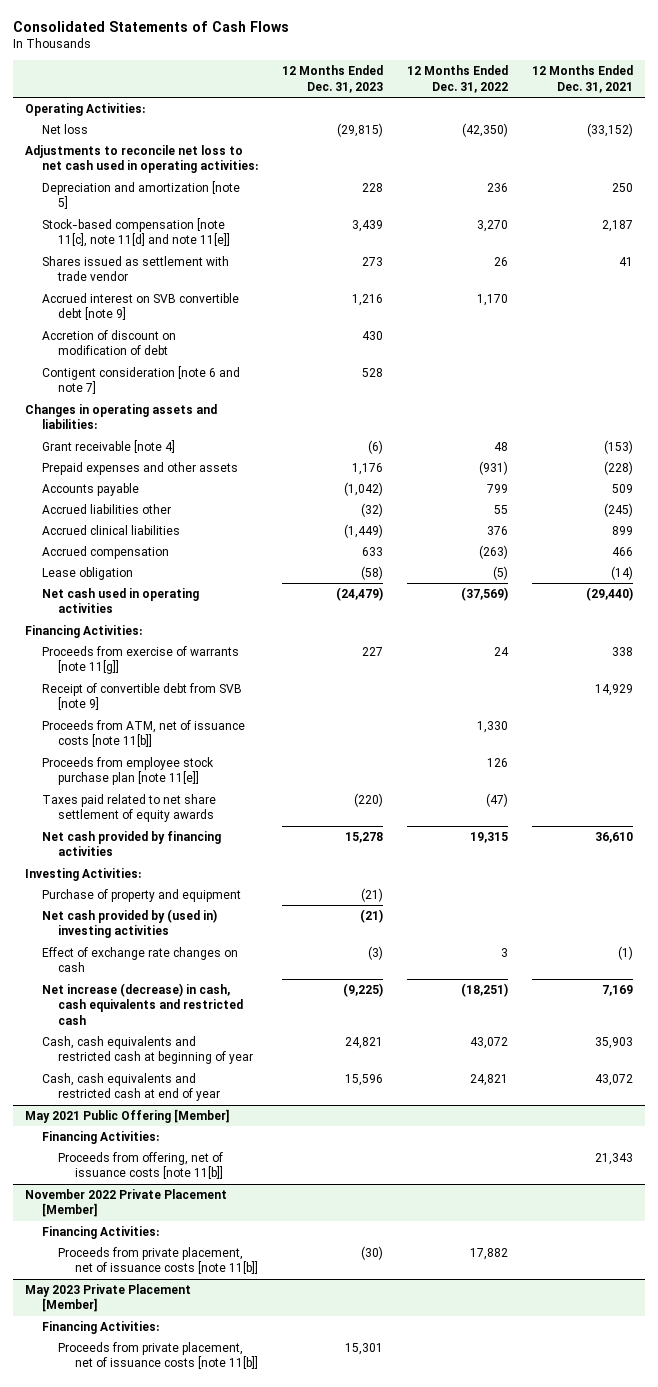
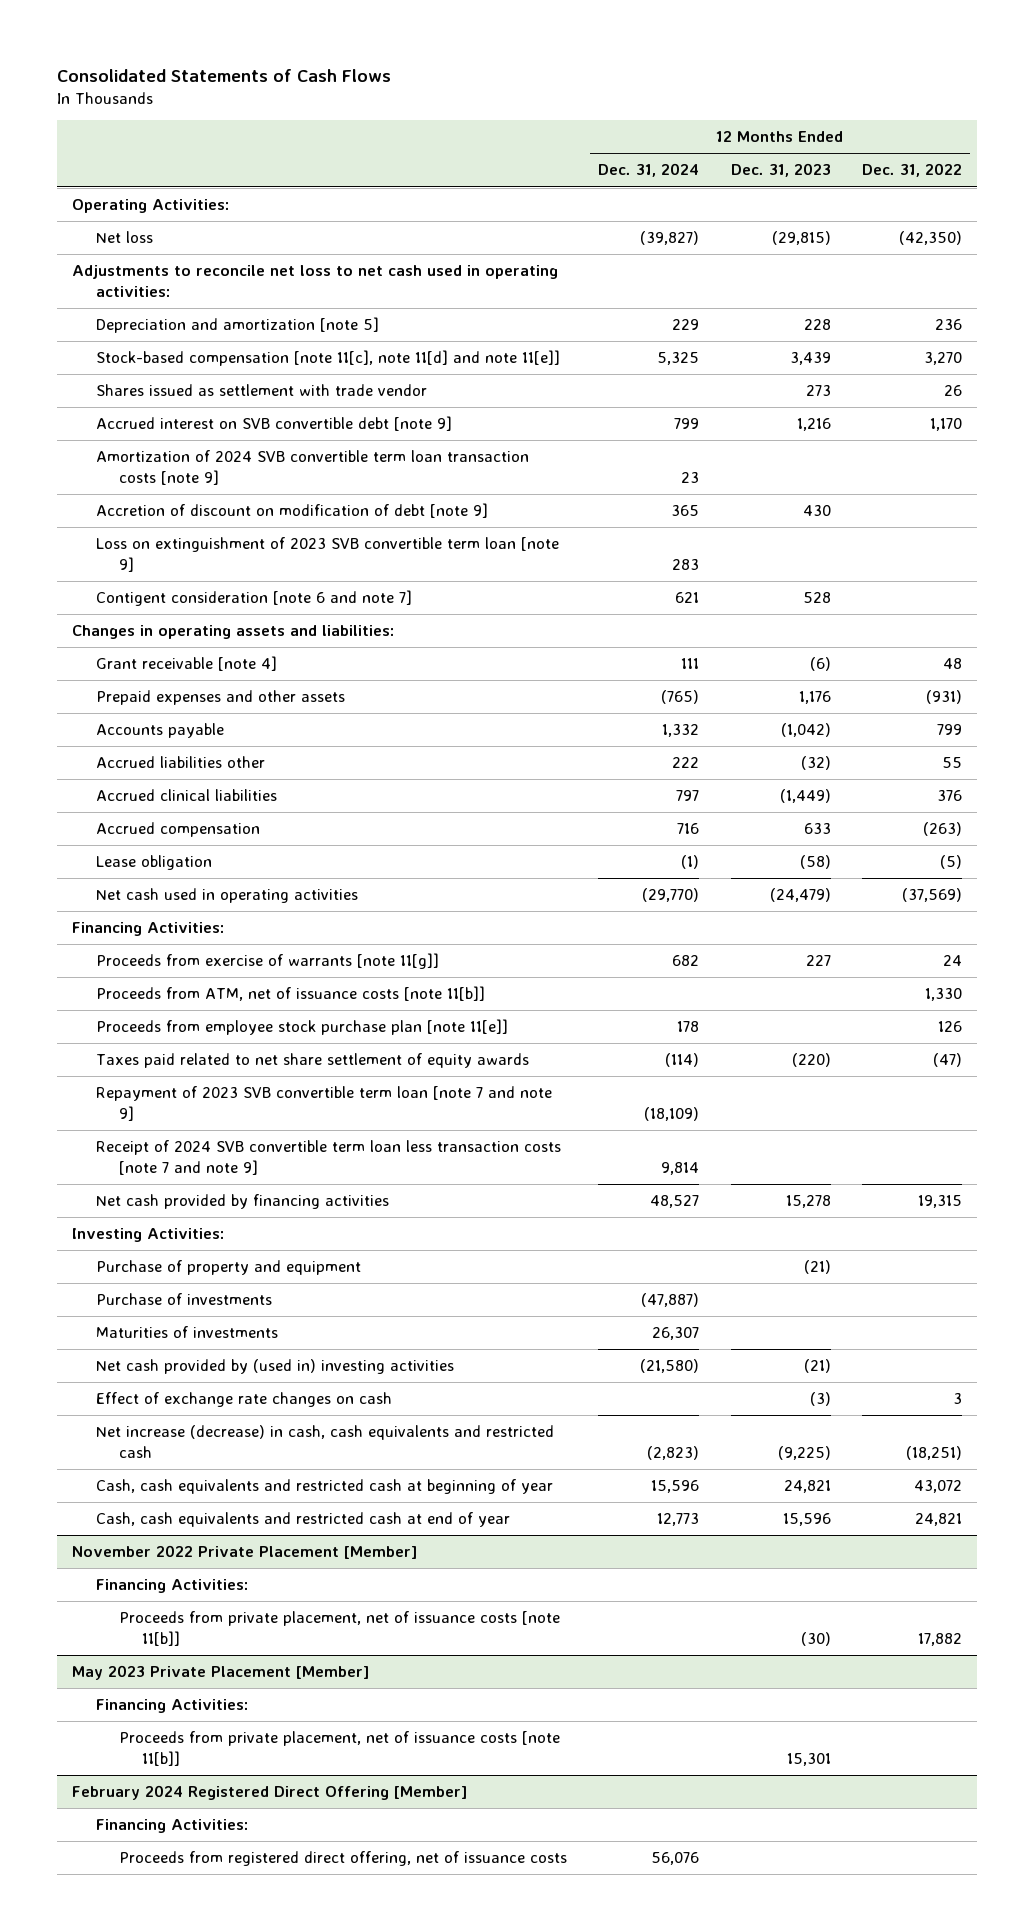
[532,65,634,93] 12 Months Ended Dec. 31, 2021 -> none
none -> [598,163,700,178] Dec. 31, 2024
none -> [95,450,529,485] Amortization of 2024 SVB convertible term loan transaction costs [note 9]
[41,329,176,356] Accretion of discount on modification of debt -> [95,503,488,519] Accretion of discount on modification of debt [note 9]
none -> [95,537,559,572] Loss on extinguishment of 2023 SVB convertible term loan [note 9]
[41,682,242,711] Receipt of convertible debt from SVB [note 9] -> none
none -> [95,1086,552,1121] Repayment of 2023 SVB convertible term loan [note 7 and note 9]
none -> [95,1140,561,1175] Receipt of 2024 SVB convertible term loan less transaction costs [note 7 and note 9]
none -> [95,1293,272,1306] Purchase of investments
none -> [95,1326,278,1339] Maturities of investments
[24,1108,230,1123] May 2021 Public Offering [Member] -> none
[41,1130,159,1144] Financing Activities: -> none
[58,1151,224,1180] Proceeds from offering, net of issuance costs [note 11[b]] -> none
none -> [72,1785,468,1801] February 2024 Registered Direct Offering [Member]
none -> [95,1819,248,1834] Financing Activities:
none -> [119,1851,568,1867] Proceeds from registered direct offering, net of issuance costs

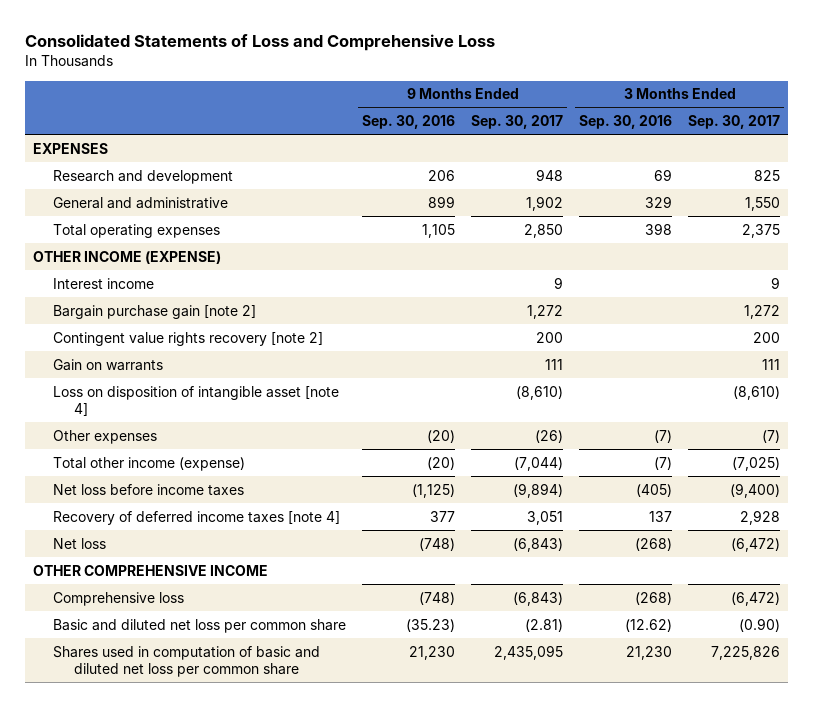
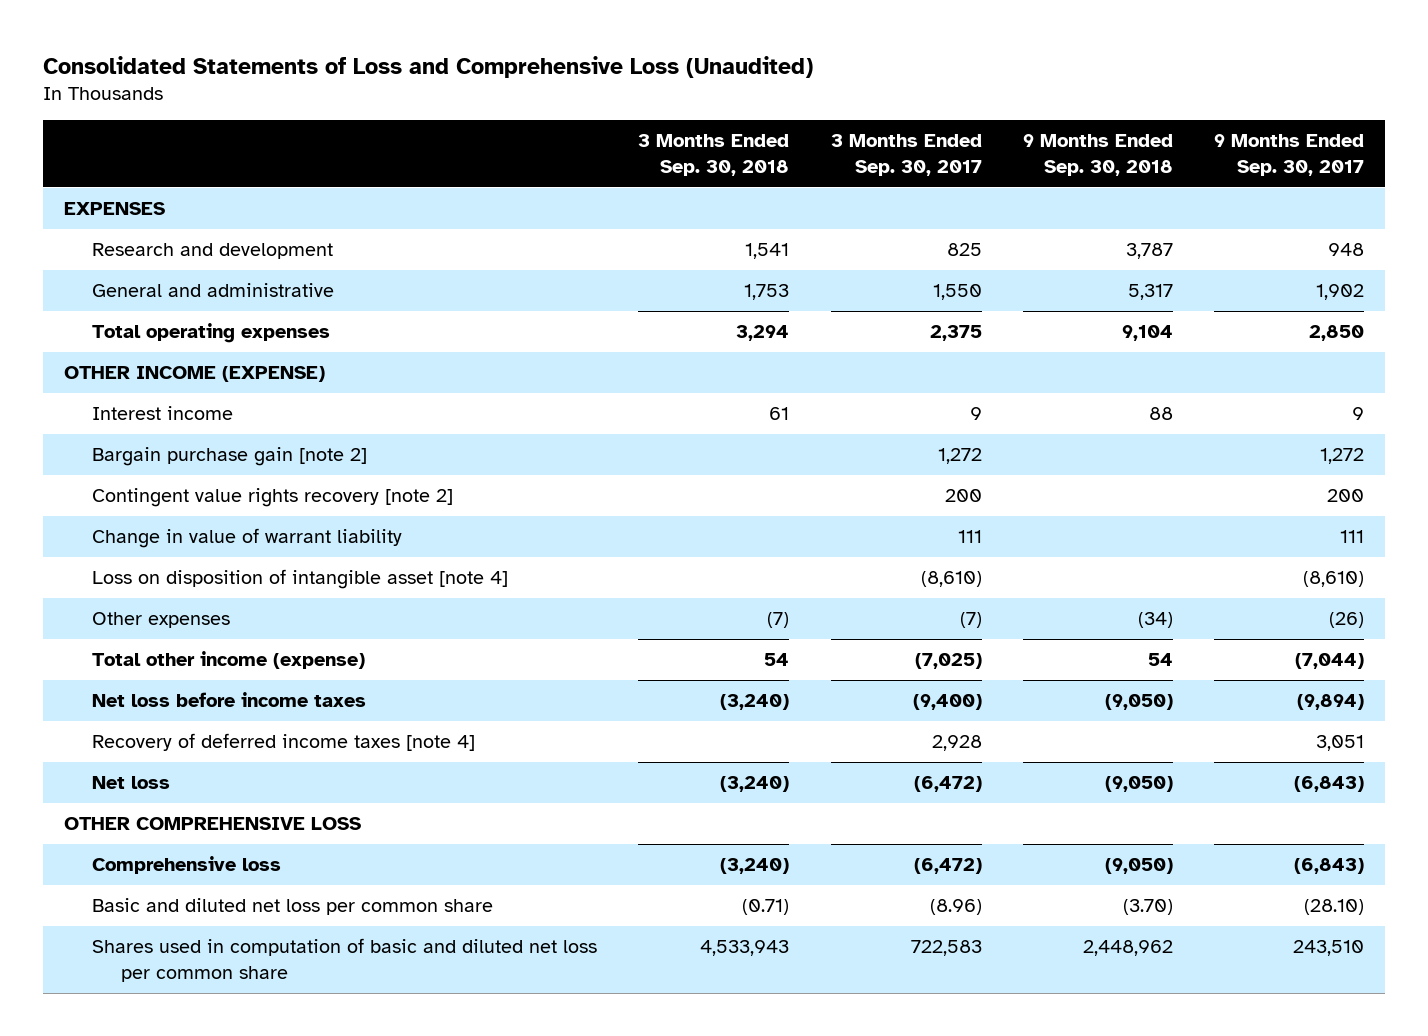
[25,34,496,52] Consolidated Statements of Loss and Comprehensive Loss -> [42,55,813,78] Consolidated Statements of Loss and Comprehensive Loss (Unaudited)
[362,115,456,130] Sep. 30, 2016 -> none
[579,115,673,130] Sep. 30, 2016 -> none
none -> [638,134,790,176] 3 Months Ended Sep. 30, 2018
none -> [1022,134,1173,176] 9 Months Ended Sep. 30, 2018
[53,358,164,371] Gain on warrants -> [92,528,403,549] Change in value of warrant liability
[32,564,268,576] OTHER COMPREHENSIVE INCOME -> [63,817,361,831] OTHER COMPREHENSIVE LOSS
[525,618,564,632] (2.81) -> [1303,899,1364,916] (28.10)
[739,617,781,632] (0.90) -> [929,899,982,916] (8.96)
[494,644,564,660] 2,435,095 -> [1292,940,1364,957] 243,510
[711,645,781,660] 7,225,826 -> [910,940,982,957] 722,583

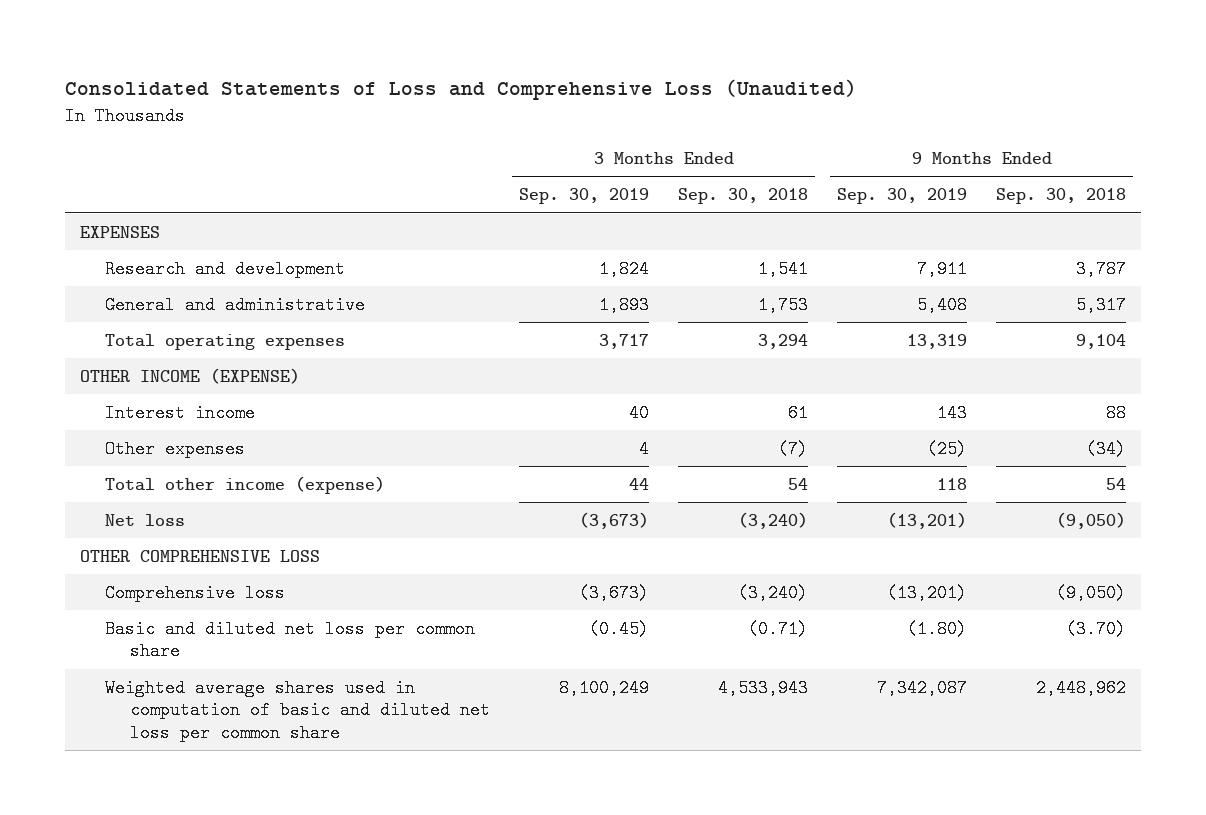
[830,134,982,176] 3 Months Ended Sep. 30, 2017 -> none
[1213,134,1364,176] 9 Months Ended Sep. 30, 2017 -> none
none -> [518,188,649,205] Sep. 30, 2019
none -> [837,188,968,205] Sep. 30, 2019
[92,447,368,467] Bargain purchase gain [note 2] -> none
[92,488,454,508] Contingent value rights recovery [note 2] -> none
[92,528,403,549] Change in value of warrant liability -> none
[92,569,509,590] Loss on disposition of intangible asset [note 4] -> none
[92,692,367,708] Net loss before income taxes -> none
[92,733,476,752] Recovery of deferred income taxes [note 4] -> none
[92,938,598,982] Shares used in computation of basic and diluted net loss per common share -> [104,678,490,742] Weighted average shares used in computation of basic and diluted net loss per common share

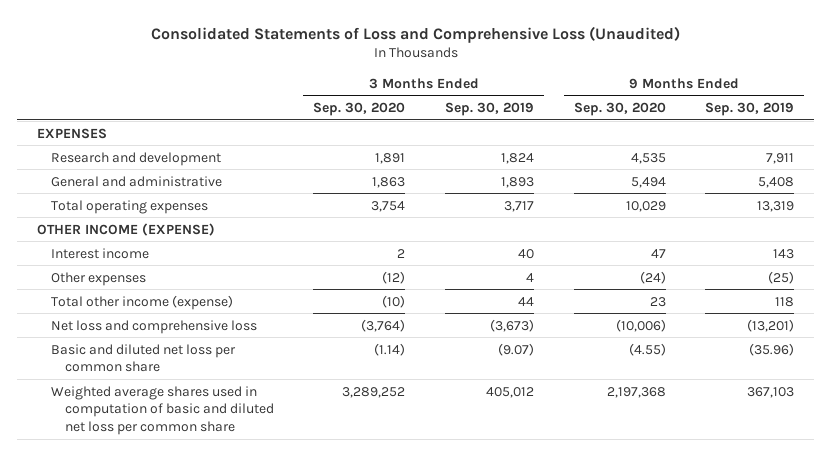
[678,188,809,205] Sep. 30, 2018 -> none
[996,188,1127,205] Sep. 30, 2018 -> none
none -> [313,102,406,117] Sep. 30, 2020
none -> [573,102,666,117] Sep. 30, 2020
[79,549,320,562] OTHER COMPREHENSIVE LOSS -> none
[104,583,285,602] Comprehensive loss -> none
[104,513,185,526] Net loss -> [50,319,257,334] Net loss and comprehensive loss
[588,619,649,638] (0.45) -> [498,342,535,356] (9.07)
[907,619,968,638] (1.80) -> [749,342,795,356] (35.96)
[558,678,649,697] 8,100,249 -> [486,386,535,398] 405,012
[877,678,968,697] 7,342,087 -> [747,386,795,398] 367,103

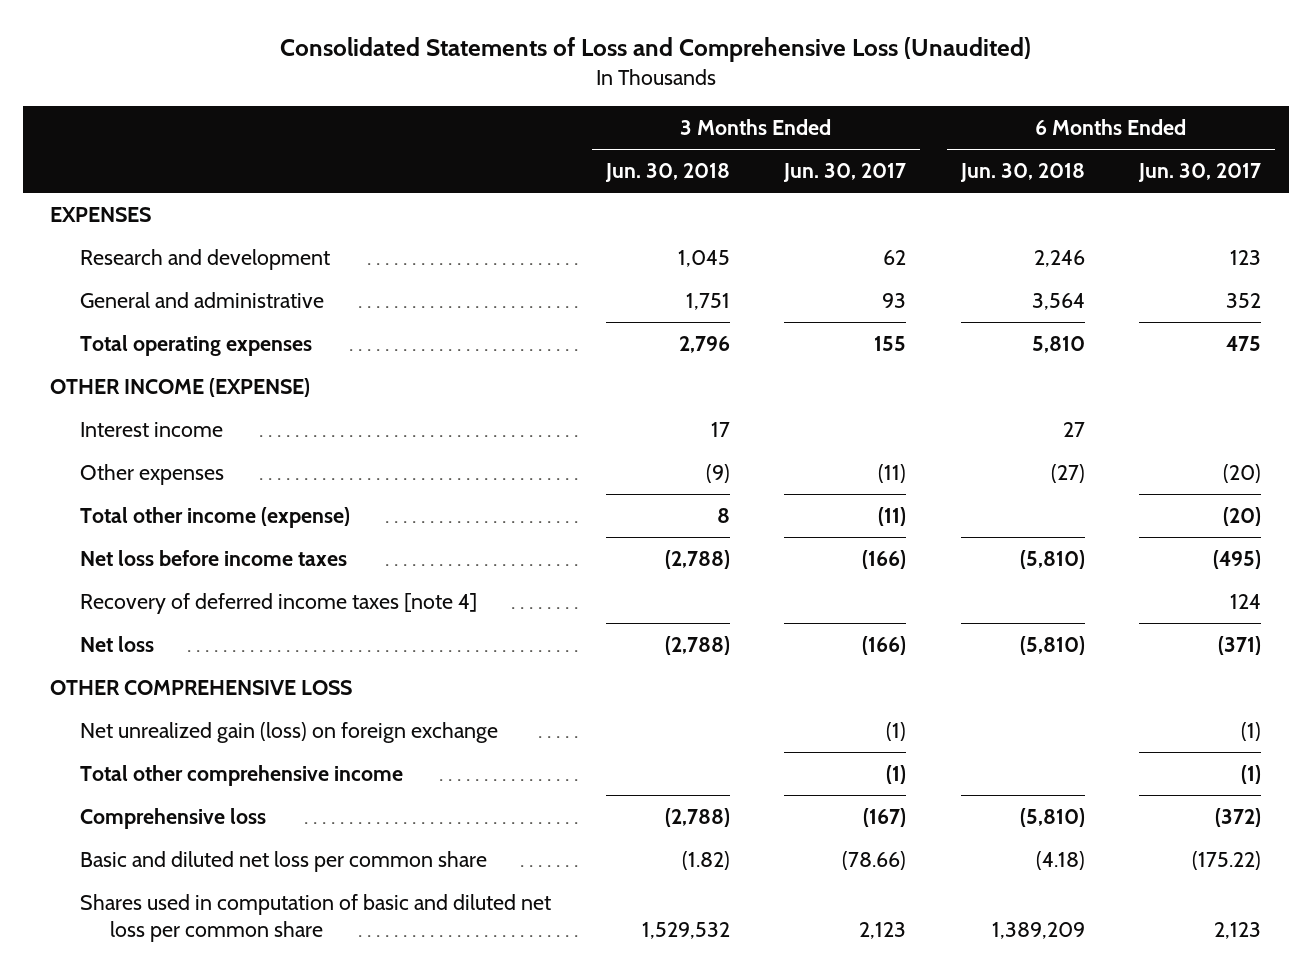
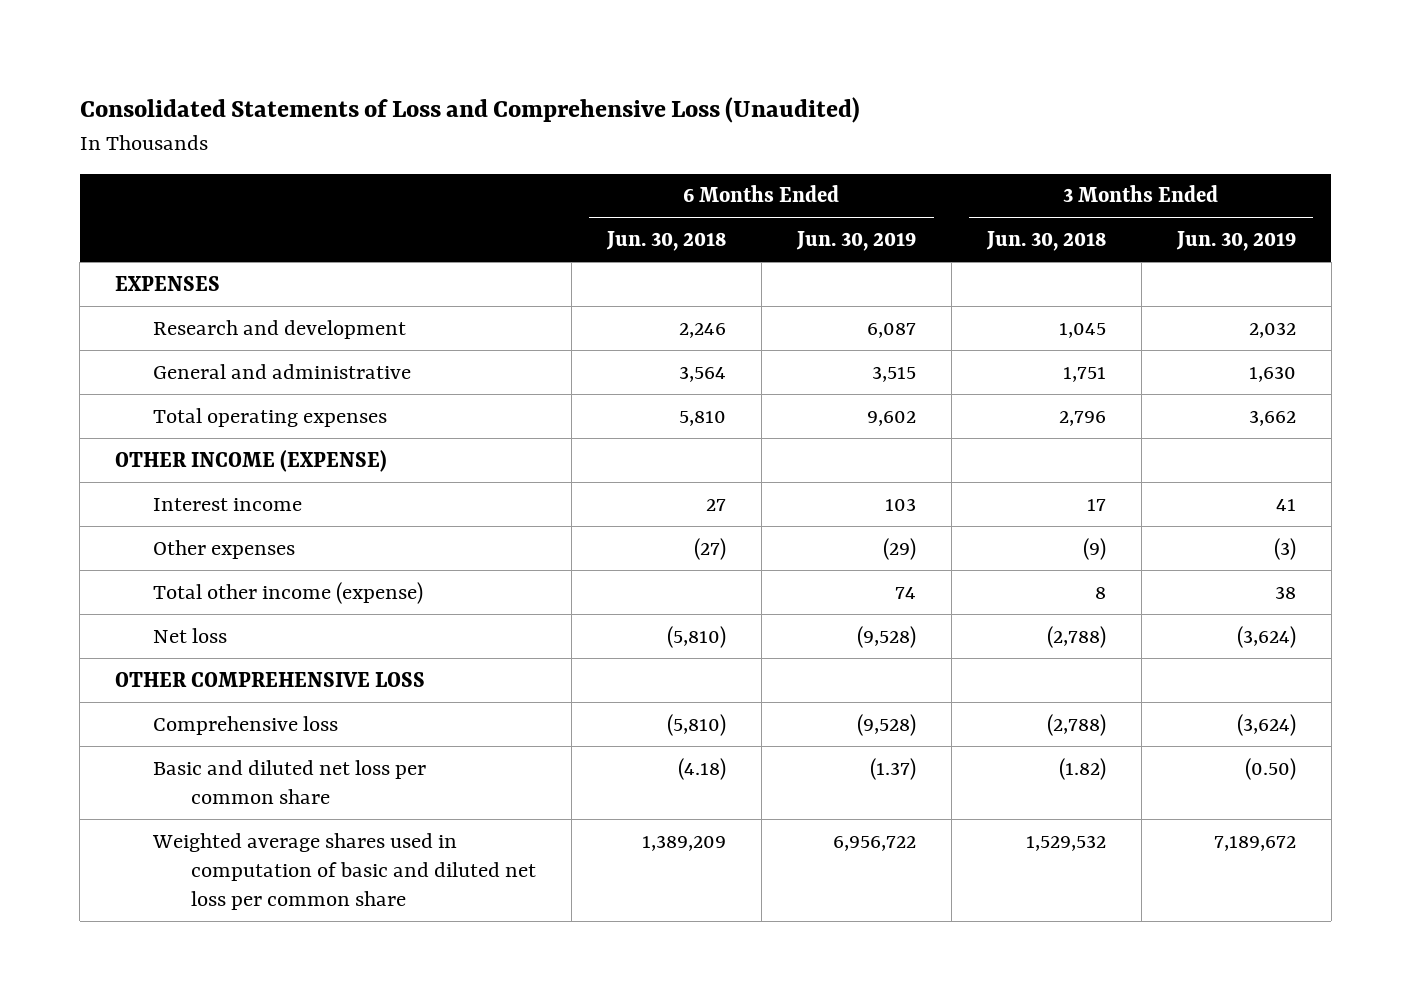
[783,163,907,183] Jun. 30, 2017 -> none
[1138,163,1262,183] Jun. 30, 2017 -> none
none -> [795,231,916,252] Jun. 30, 2019
none -> [1175,231,1296,252] Jun. 30, 2019
[79,549,347,566] Net loss before income taxes -> none
[79,592,477,614] Recovery of deferred income taxes [note 4] -> none
[79,721,498,743] Net unrealized gain (loss) on foreign exchange -> none
[79,764,403,786] Total other comprehensive income -> none
[79,893,551,942] Shares used in computation of basic and diluted net loss per common share -> [152,832,536,911] Weighted average shares used in computation of basic and diluted net loss per common share

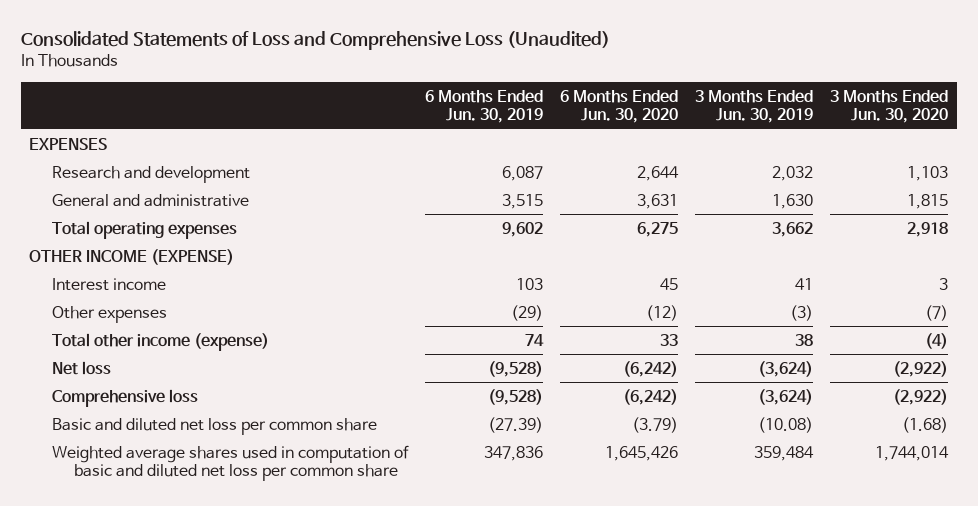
[605,231,726,252] Jun. 30, 2018 -> none
[985,231,1106,252] Jun. 30, 2018 -> none
none -> [559,89,678,124] 6 Months Ended Jun. 30, 2020
none -> [830,89,949,124] 3 Months Ended Jun. 30, 2020
[115,671,426,687] OTHER COMPREHENSIVE LOSS -> none
[869,757,916,780] (1.37) -> [487,416,543,433] (27.39)
[1244,757,1296,780] (0.50) -> [758,416,814,433] (10.08)
[832,835,916,851] 6,956,722 -> [483,445,543,461] 347,836
[1213,835,1296,851] 7,189,672 -> [754,445,815,461] 359,484

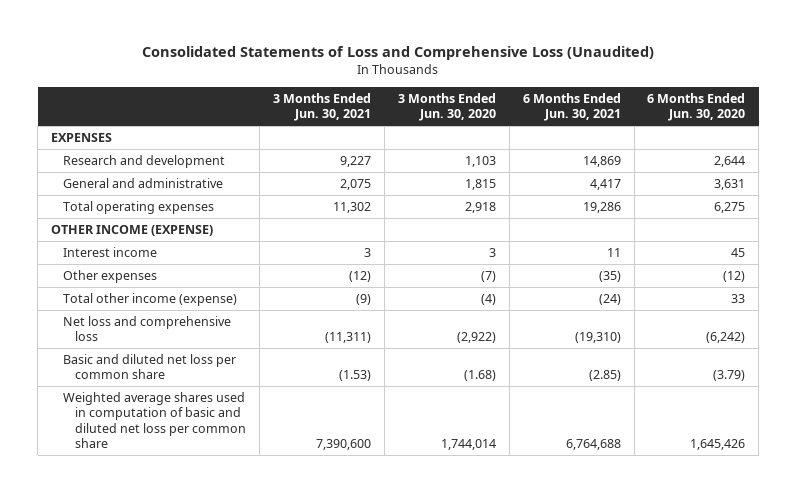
[424,89,543,124] 6 Months Ended Jun. 30, 2019 -> none
[695,89,814,124] 3 Months Ended Jun. 30, 2019 -> none
none -> [273,92,372,122] 3 Months Ended Jun. 30, 2021
none -> [522,92,621,122] 6 Months Ended Jun. 30, 2021
[51,388,198,407] Comprehensive loss -> none
[51,360,111,375] Net loss -> [63,316,232,342] Net loss and comprehensive loss

